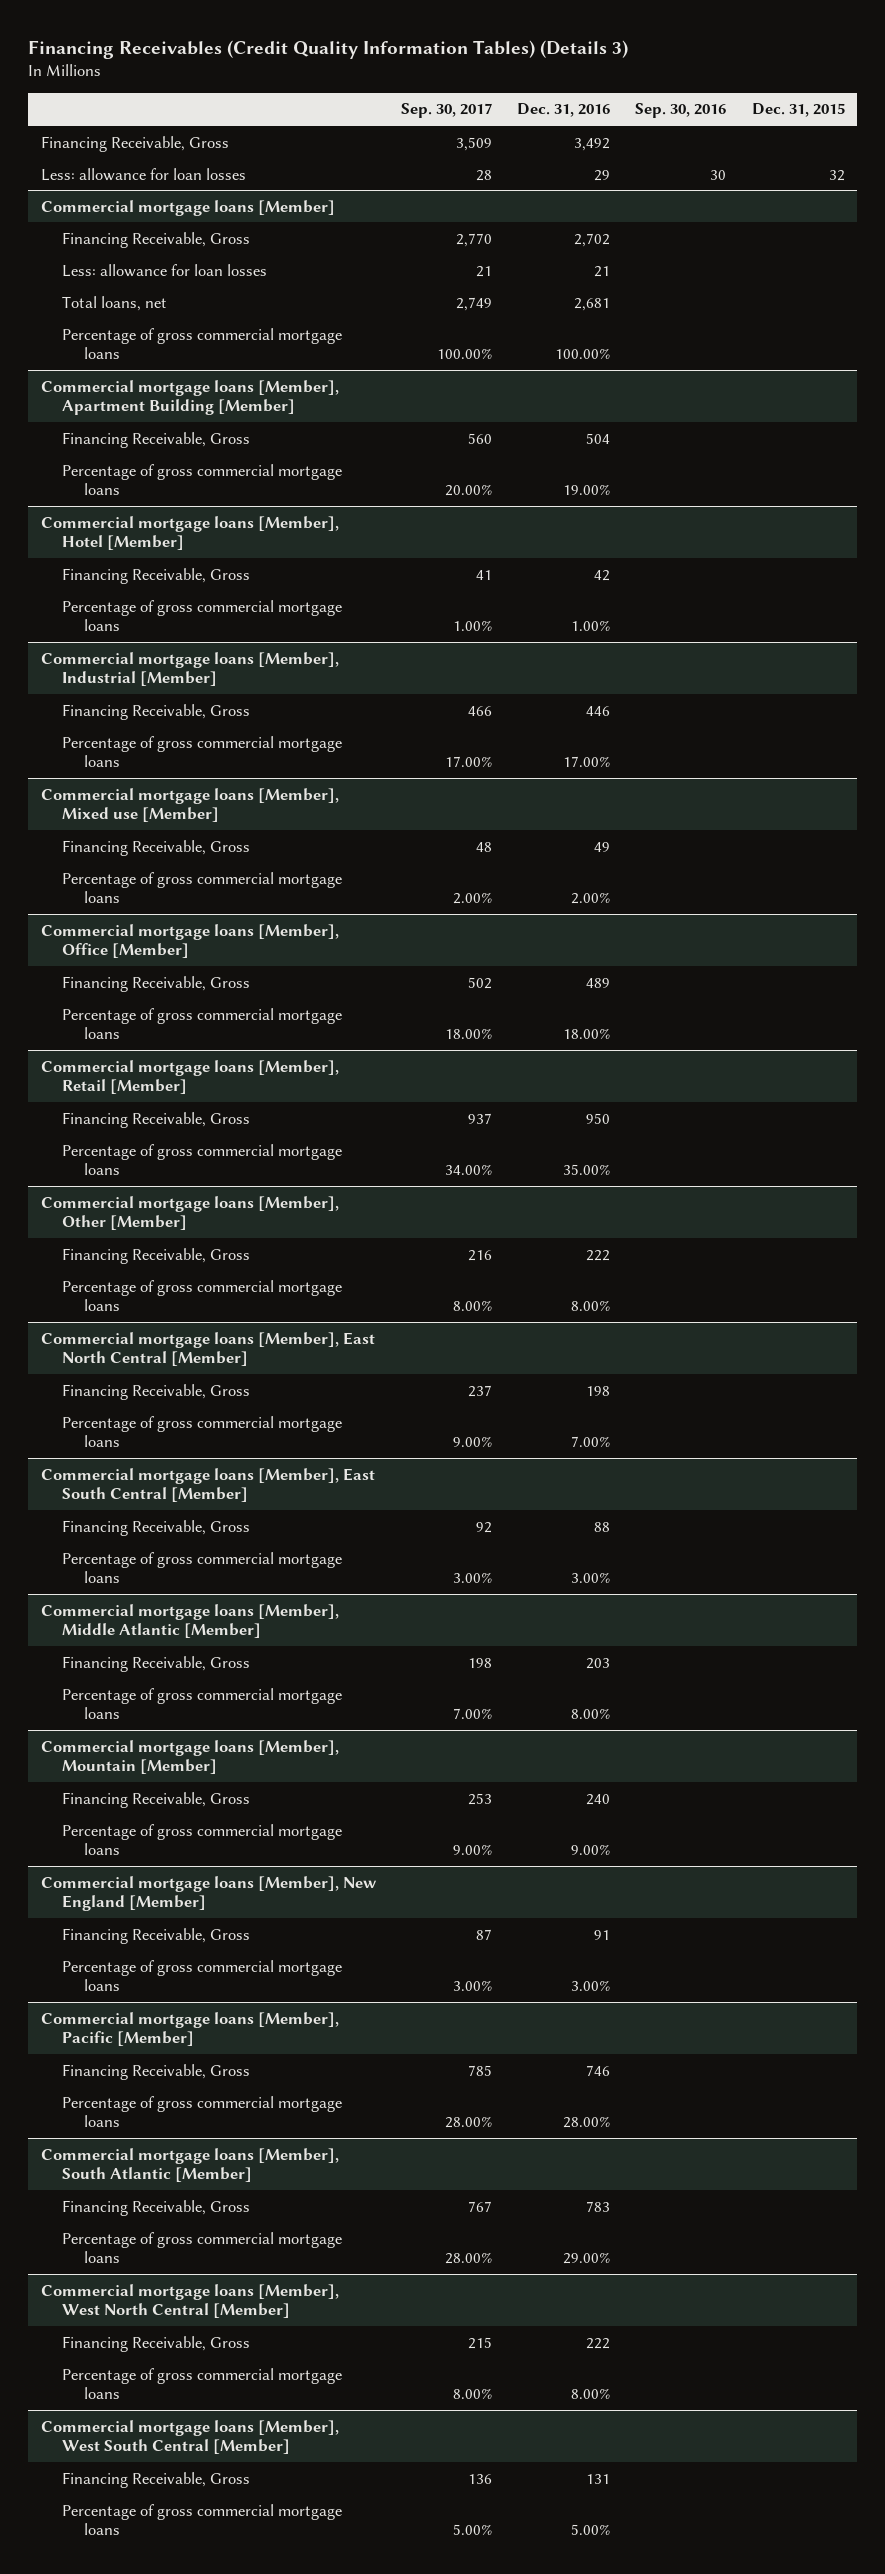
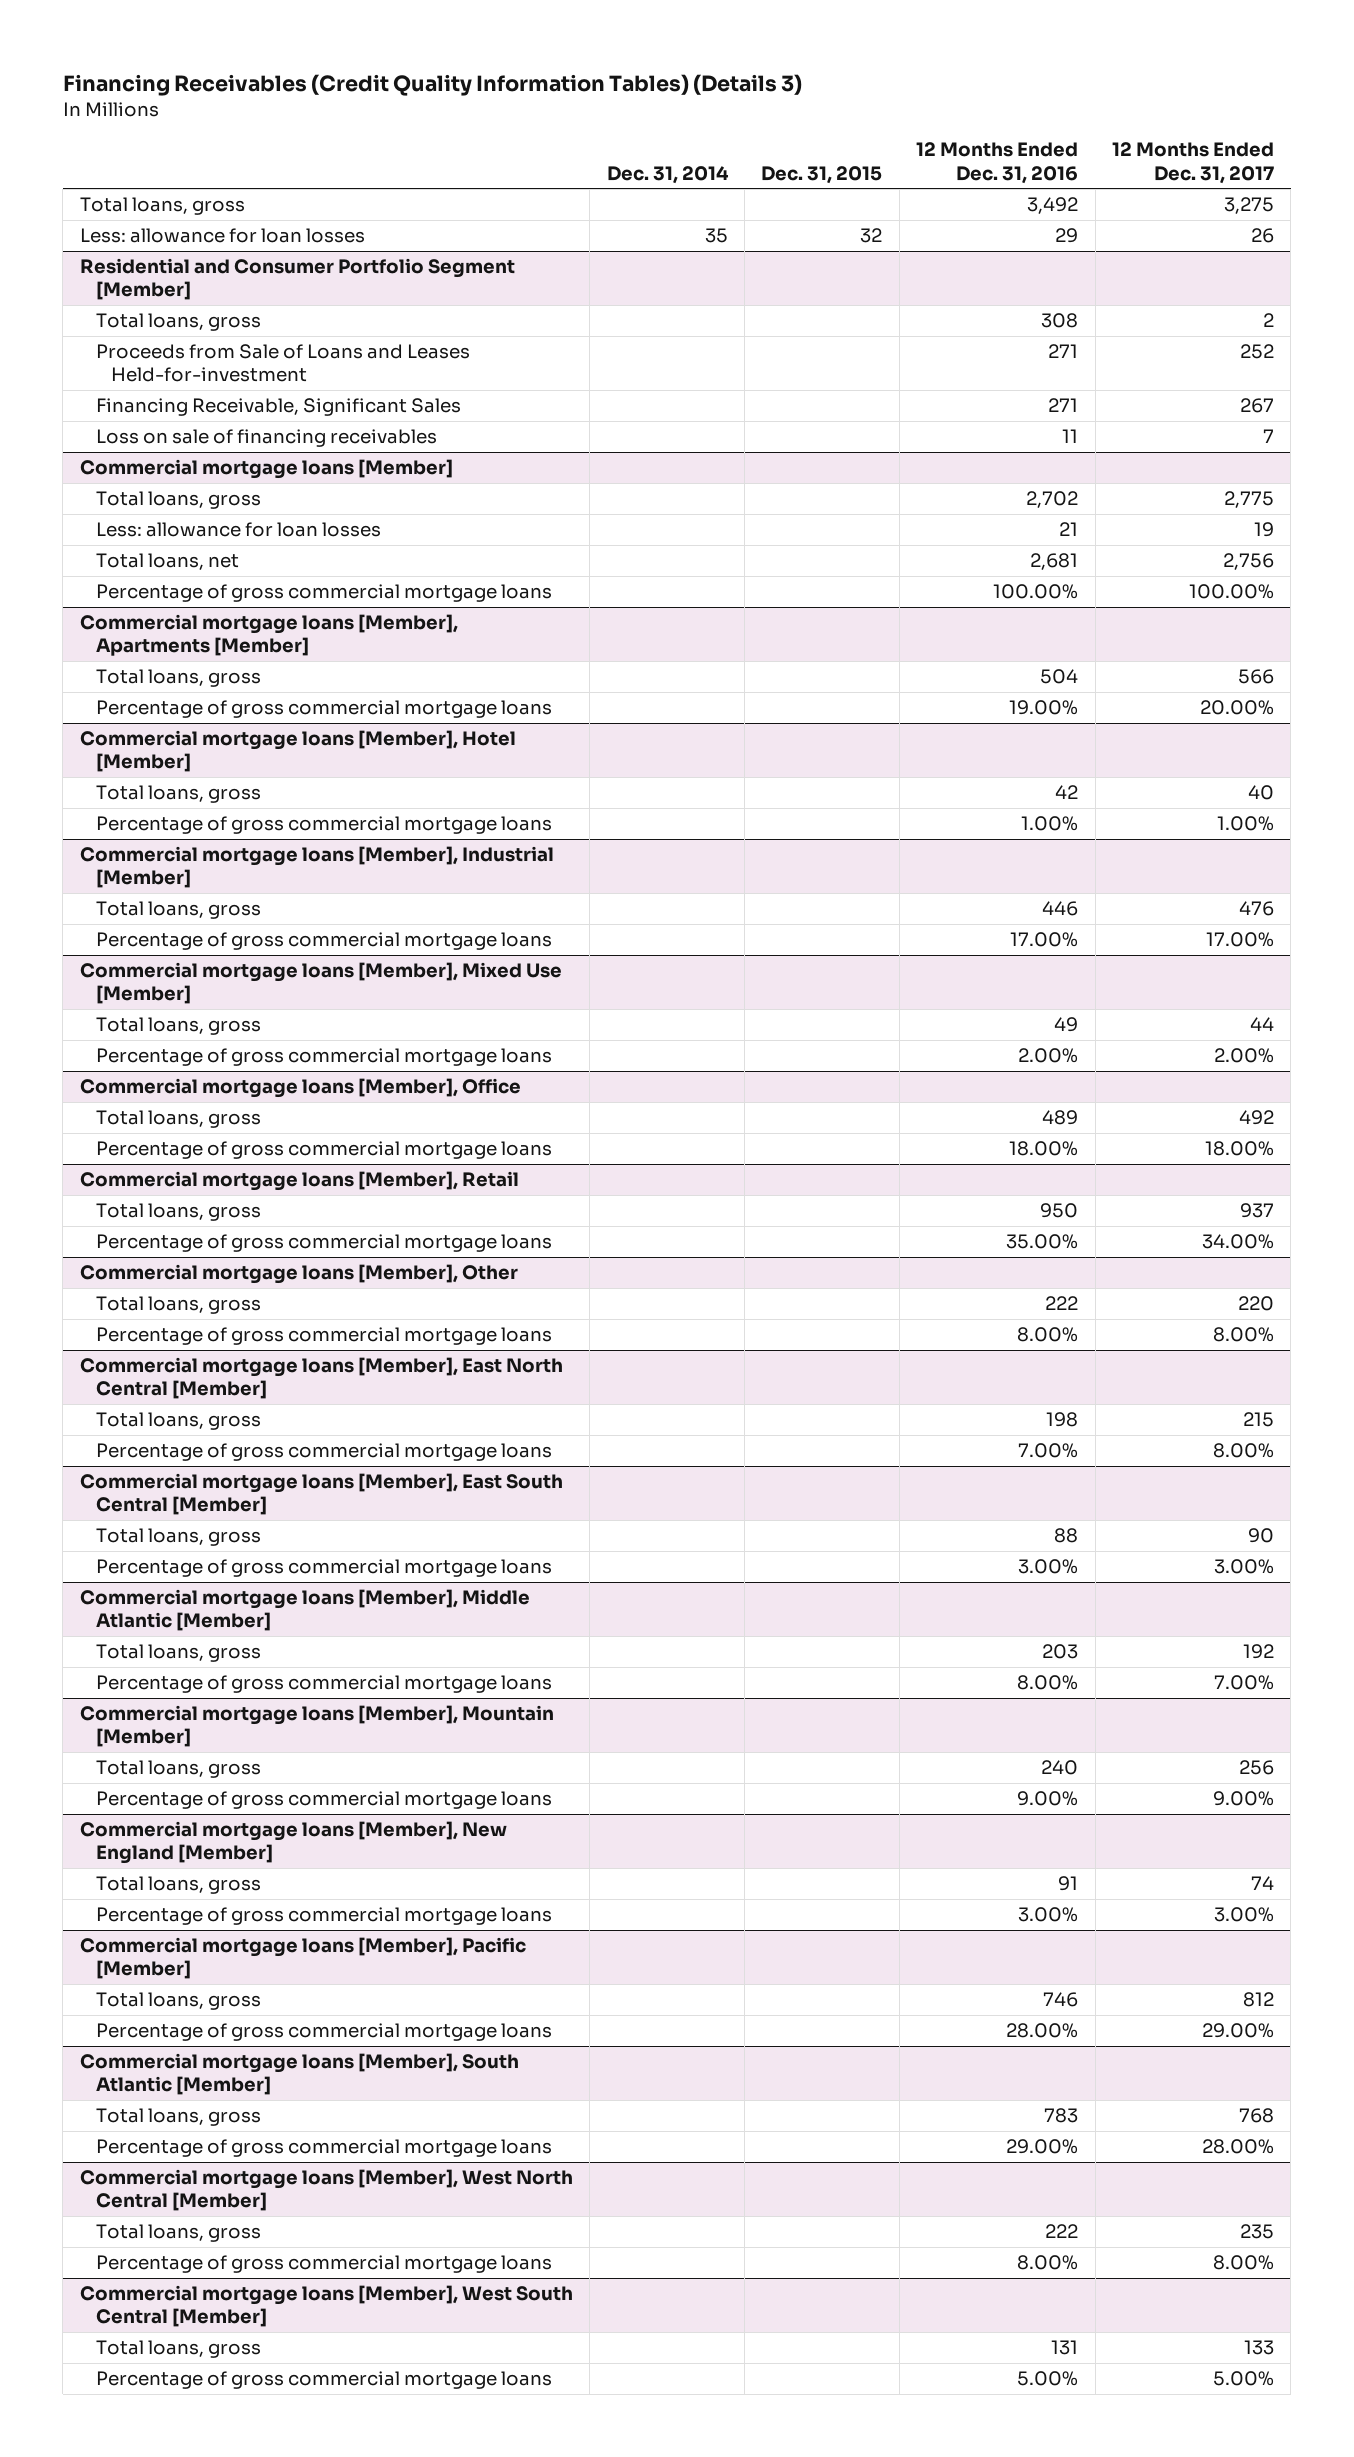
[400,103,492,119] Sep. 30, 2017 -> none
[517,103,611,118] Dec. 31, 2016 -> none
[635,103,727,119] Sep. 30, 2016 -> none
none -> [606,165,729,184] Dec. 31, 2014
none -> [916,142,1079,184] 12 Months Ended Dec. 31, 2016
none -> [1112,142,1275,184] 12 Months Ended Dec. 31, 2017
[40,135,229,152] Financing Receivable, Gross -> [79,196,245,215] Total loans, gross
none -> [79,257,515,301] Residential and Consumer Portfolio Segment [Member]
none -> [95,312,261,331] Total loans, gross
none -> [95,343,470,383] Proceeds from Sale of Loans and Leases Held-for-investment
none -> [95,397,461,416] Financing Receivable, Significant Sales
none -> [95,428,437,447] Loss on sale of financing receivables
[62,231,251,248] Financing Receivable, Gross -> [95,490,261,509] Total loans, gross
[40,379,339,416] Commercial mortgage loans [Member], Apartment Building [Member] -> [79,613,458,657] Commercial mortgage loans [Member], Apartments [Member]
[62,431,251,448] Financing Receivable, Gross -> [95,668,261,687] Total loans, gross
[62,567,251,584] Financing Receivable, Gross -> [95,784,261,803] Total loans, gross
[62,703,251,720] Financing Receivable, Gross -> [95,900,261,919] Total loans, gross
[40,787,339,823] Commercial mortgage loans [Member], Mixed use [Member] -> [79,961,562,1005] Commercial mortgage loans [Member], Mixed Use [Member]
[62,839,251,856] Financing Receivable, Gross -> [95,1016,261,1035] Total loans, gross
[40,923,339,959] Commercial mortgage loans [Member], Office [Member] -> [79,1077,521,1098] Commercial mortgage loans [Member], Office
[62,975,251,992] Financing Receivable, Gross -> [95,1109,261,1128] Total loans, gross
[40,1059,339,1095] Commercial mortgage loans [Member], Retail [Member] -> [79,1170,519,1191] Commercial mortgage loans [Member], Retail
[62,1111,251,1128] Financing Receivable, Gross -> [95,1202,261,1221] Total loans, gross
[40,1195,339,1231] Commercial mortgage loans [Member], Other [Member] -> [79,1263,518,1284] Commercial mortgage loans [Member], Other
[62,1247,251,1264] Financing Receivable, Gross -> [95,1295,261,1314] Total loans, gross
[62,1383,251,1400] Financing Receivable, Gross -> [95,1411,261,1430] Total loans, gross
[62,1519,251,1536] Financing Receivable, Gross -> [95,1527,261,1546] Total loans, gross
[62,1655,251,1672] Financing Receivable, Gross -> [95,1643,261,1662] Total loans, gross
[62,1791,251,1808] Financing Receivable, Gross -> [95,1759,261,1778] Total loans, gross
[62,1927,251,1944] Financing Receivable, Gross -> [95,1875,261,1894] Total loans, gross
[62,2063,251,2080] Financing Receivable, Gross -> [95,1991,261,2010] Total loans, gross
[62,2199,251,2216] Financing Receivable, Gross -> [95,2107,261,2126] Total loans, gross
[62,2335,251,2352] Financing Receivable, Gross -> [95,2223,261,2242] Total loans, gross
[62,2471,251,2488] Financing Receivable, Gross -> [95,2339,261,2358] Total loans, gross

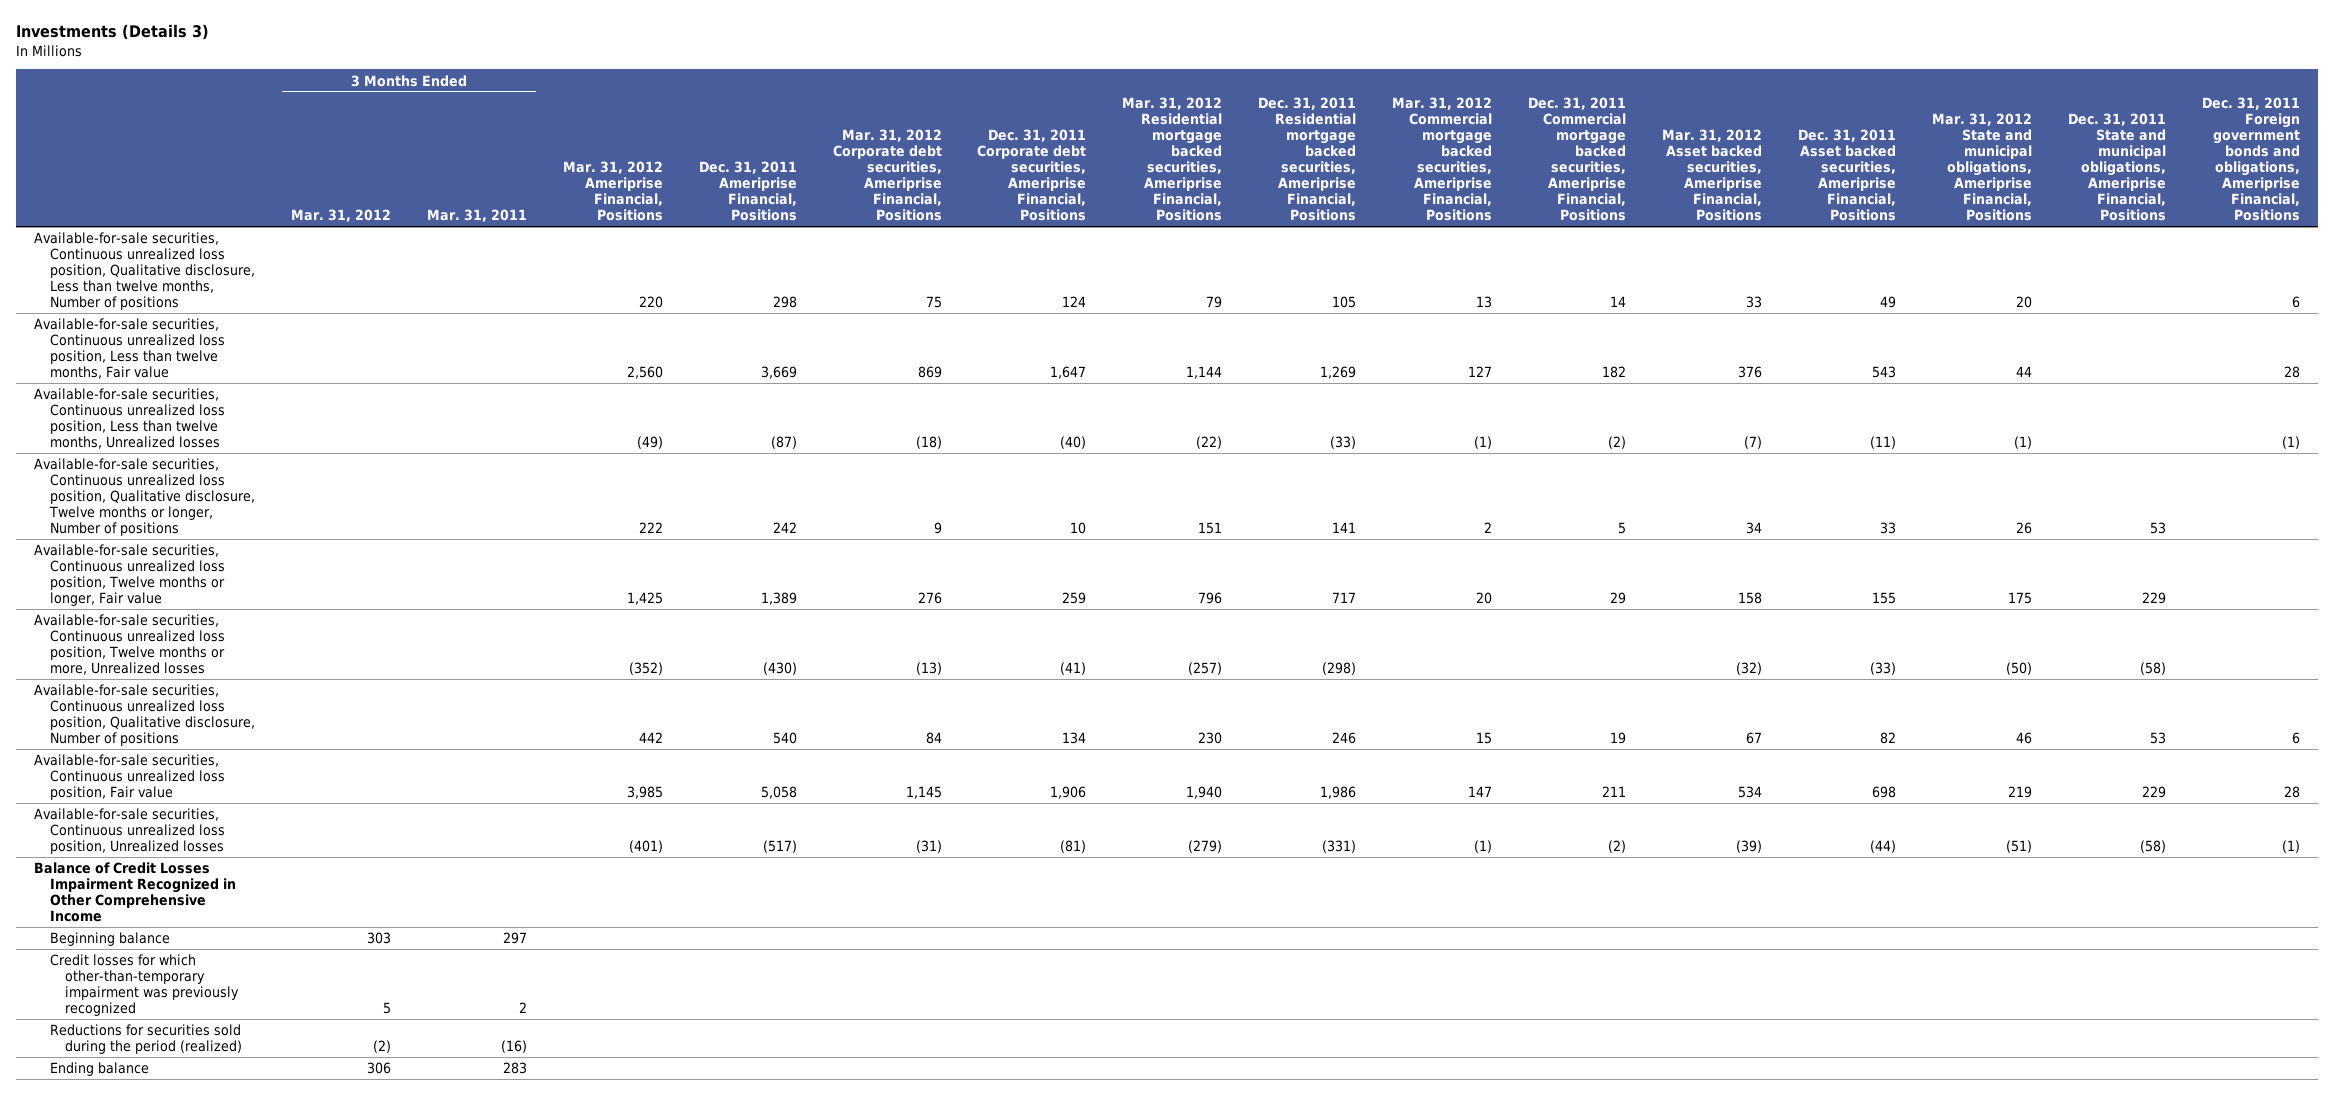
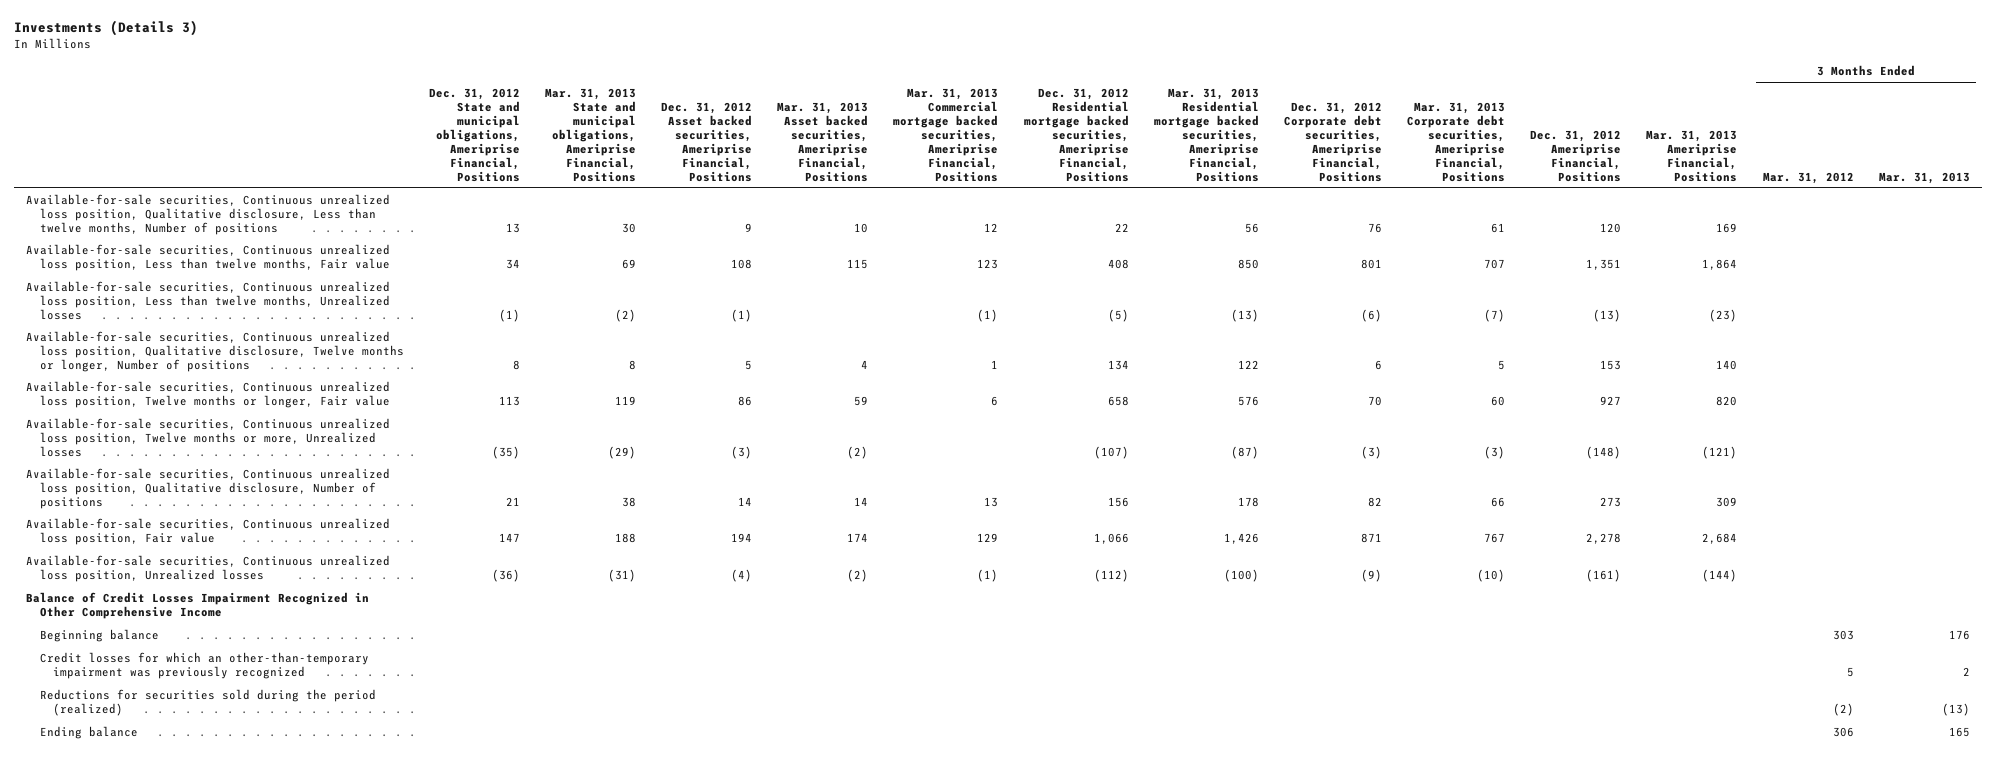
[426,209,527,223] Mar. 31, 2011 -> none
[562,161,663,222] Mar. 31, 2012 Ameriprise Financial, Positions -> none
[698,161,797,222] Dec. 31, 2011 Ameriprise Financial, Positions -> none
[832,129,942,222] Mar. 31, 2012 Corporate debt securities, Ameriprise Financial, Positions -> none
[977,129,1087,222] Dec. 31, 2011 Corporate debt securities, Ameriprise Financial, Positions -> none
[1122,97,1223,222] Mar. 31, 2012 Residential mortgage backed securities, Ameriprise Financial, Positions -> none
[1258,97,1357,222] Dec. 31, 2011 Residential mortgage backed securities, Ameriprise Financial, Positions -> none
[1392,97,1493,222] Mar. 31, 2012 Commercial mortgage backed securities, Ameriprise Financial, Positions -> none
[1528,97,1627,222] Dec. 31, 2011 Commercial mortgage backed securities, Ameriprise Financial, Positions -> none
[1662,129,1763,222] Mar. 31, 2012 Asset backed securities, Ameriprise Financial, Positions -> none
[1798,129,1897,222] Dec. 31, 2011 Asset backed securities, Ameriprise Financial, Positions -> none
[1932,113,2033,222] Mar. 31, 2012 State and municipal obligations, Ameriprise Financial, Positions -> none
[2068,113,2167,222] Dec. 31, 2011 State and municipal obligations, Ameriprise Financial, Positions -> none
[2202,97,2301,222] Dec. 31, 2011 Foreign government bonds and obligations, Ameriprise Financial, Positions -> none
none -> [428,88,520,182] Dec. 31, 2012 State and municipal obligations, Ameriprise Financial, Positions
none -> [544,88,636,182] Mar. 31, 2013 State and municipal obligations, Ameriprise Financial, Positions
none -> [661,102,753,182] Dec. 31, 2012 Asset backed securities, Ameriprise Financial, Positions
none -> [777,102,869,182] Mar. 31, 2013 Asset backed securities, Ameriprise Financial, Positions
none -> [893,88,999,182] Mar. 31, 2013 Commercial mortgage backed securities, Ameriprise Financial, Positions
none -> [1023,88,1129,182] Dec. 31, 2012 Residential mortgage backed securities, Ameriprise Financial, Positions
none -> [1153,88,1259,182] Mar. 31, 2013 Residential mortgage backed securities, Ameriprise Financial, Positions
none -> [1283,102,1382,182] Dec. 31, 2012 Corporate debt securities, Ameriprise Financial, Positions
none -> [1407,102,1506,182] Mar. 31, 2013 Corporate debt securities, Ameriprise Financial, Positions
none -> [1530,130,1622,182] Dec. 31, 2012 Ameriprise Financial, Positions
none -> [1646,130,1738,182] Mar. 31, 2013 Ameriprise Financial, Positions
none -> [1878,171,1970,184] Mar. 31, 2013
[49,954,240,1017] Credit losses for which other-than-temporary impairment was previously recognized -> [39,652,369,680] Credit losses for which an other-than-temporary impairment was previously recognized

